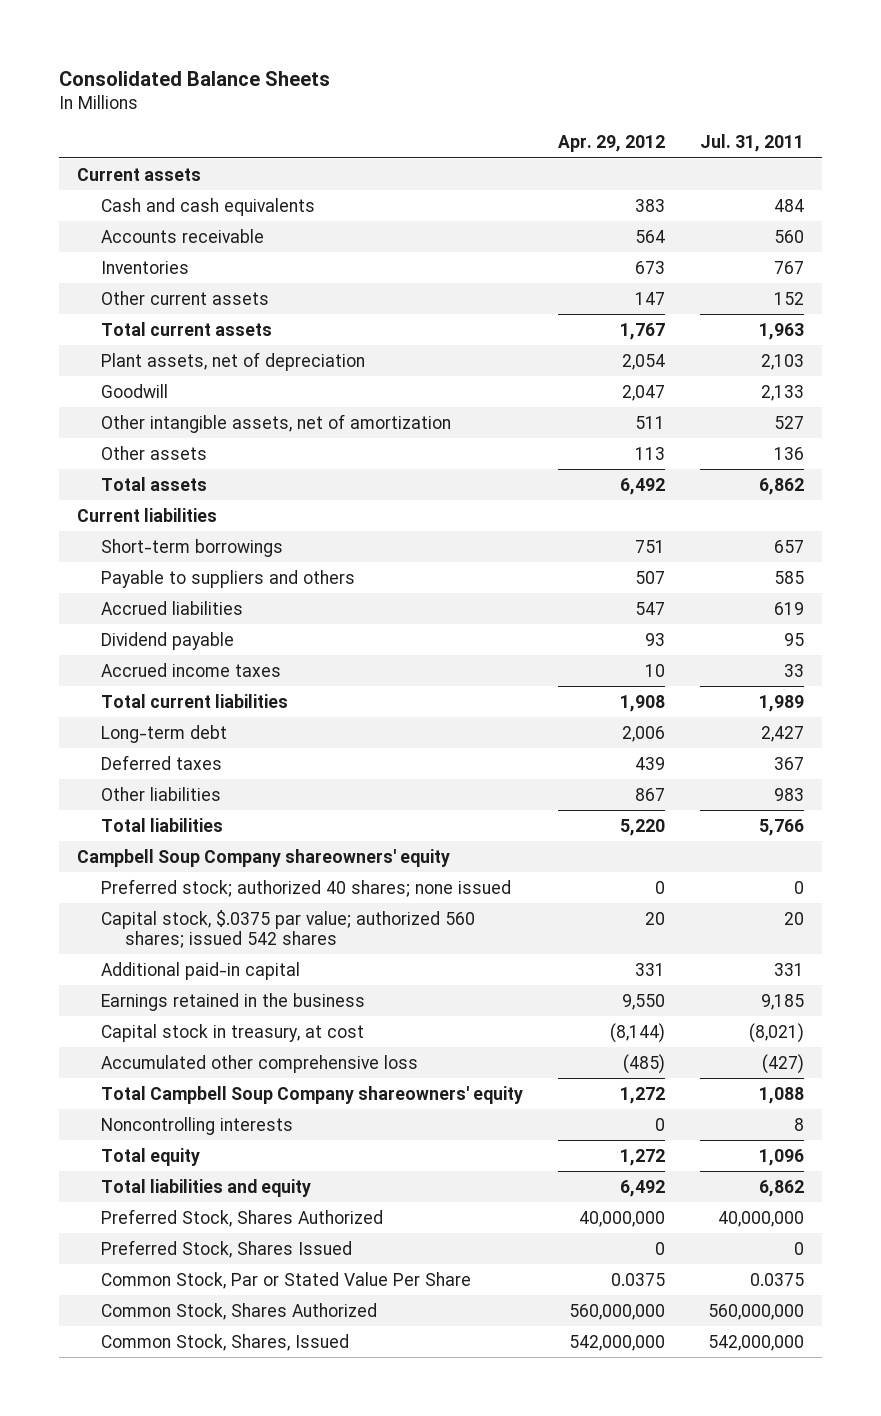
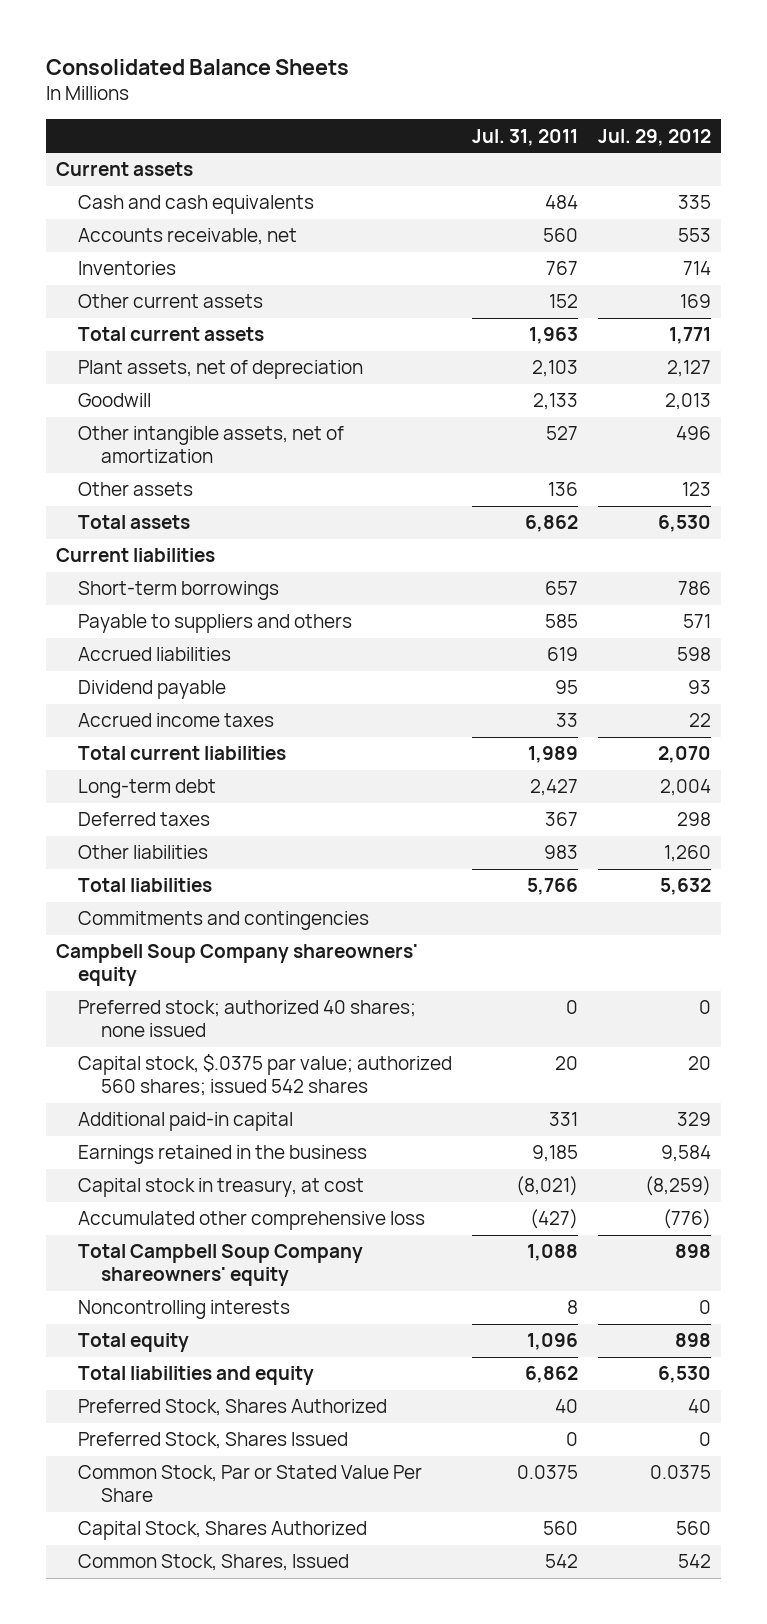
[558,135,666,153] Apr. 29, 2012 -> none
none -> [598,128,712,146] Jul. 29, 2012
[100,228,264,243] Accounts receivable -> [78,228,298,246] Accounts receivable, net
none -> [78,911,370,931] Commitments and contingencies
[718,1210,805,1227] 40,000,000 -> [555,1399,579,1414] 40
[100,1302,377,1320] Common Stock, Shares Authorized -> [78,1521,368,1541] Capital Stock, Shares Authorized
[708,1303,805,1320] 560,000,000 -> [543,1521,579,1536] 560
[708,1334,805,1351] 542,000,000 -> [545,1554,579,1569] 542

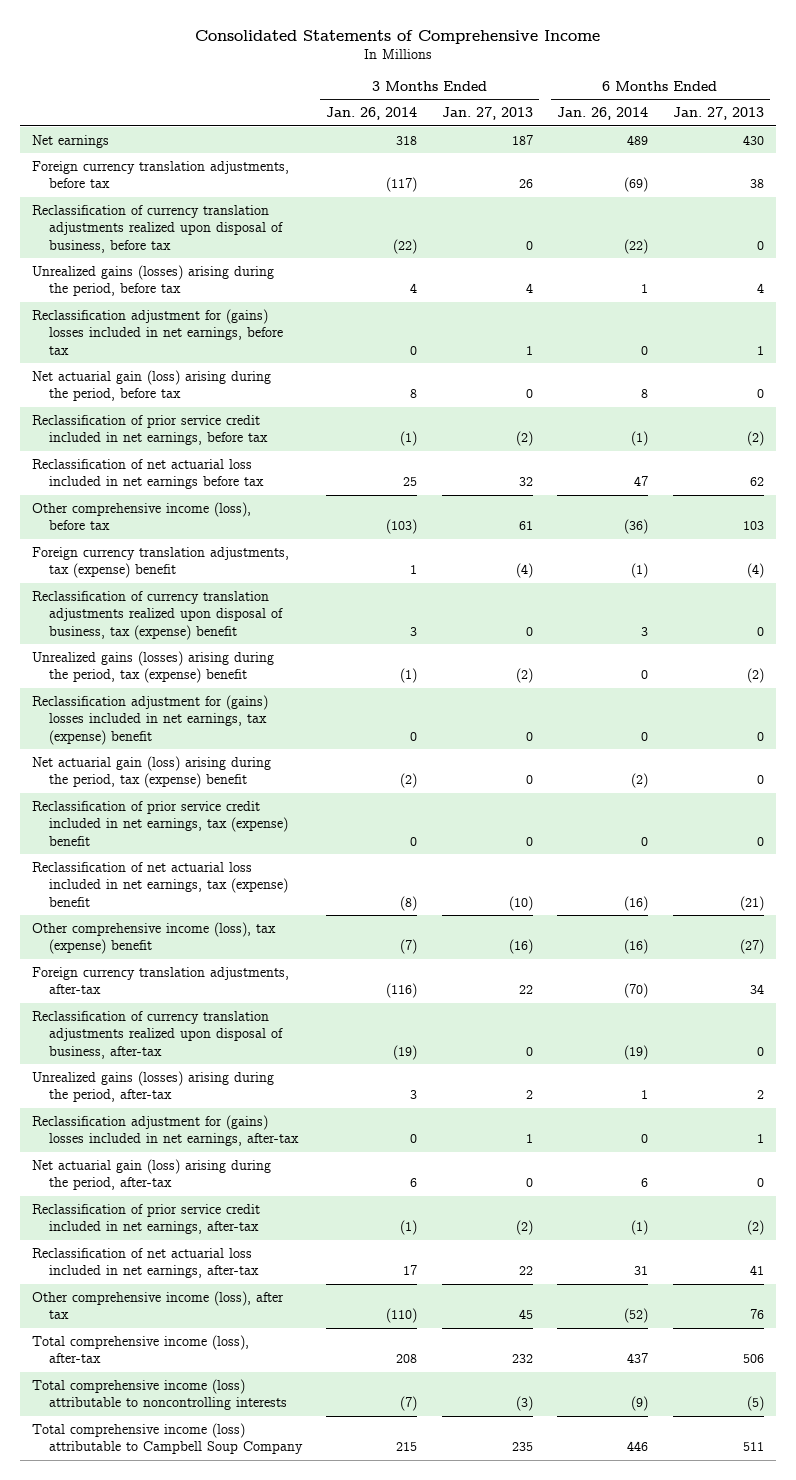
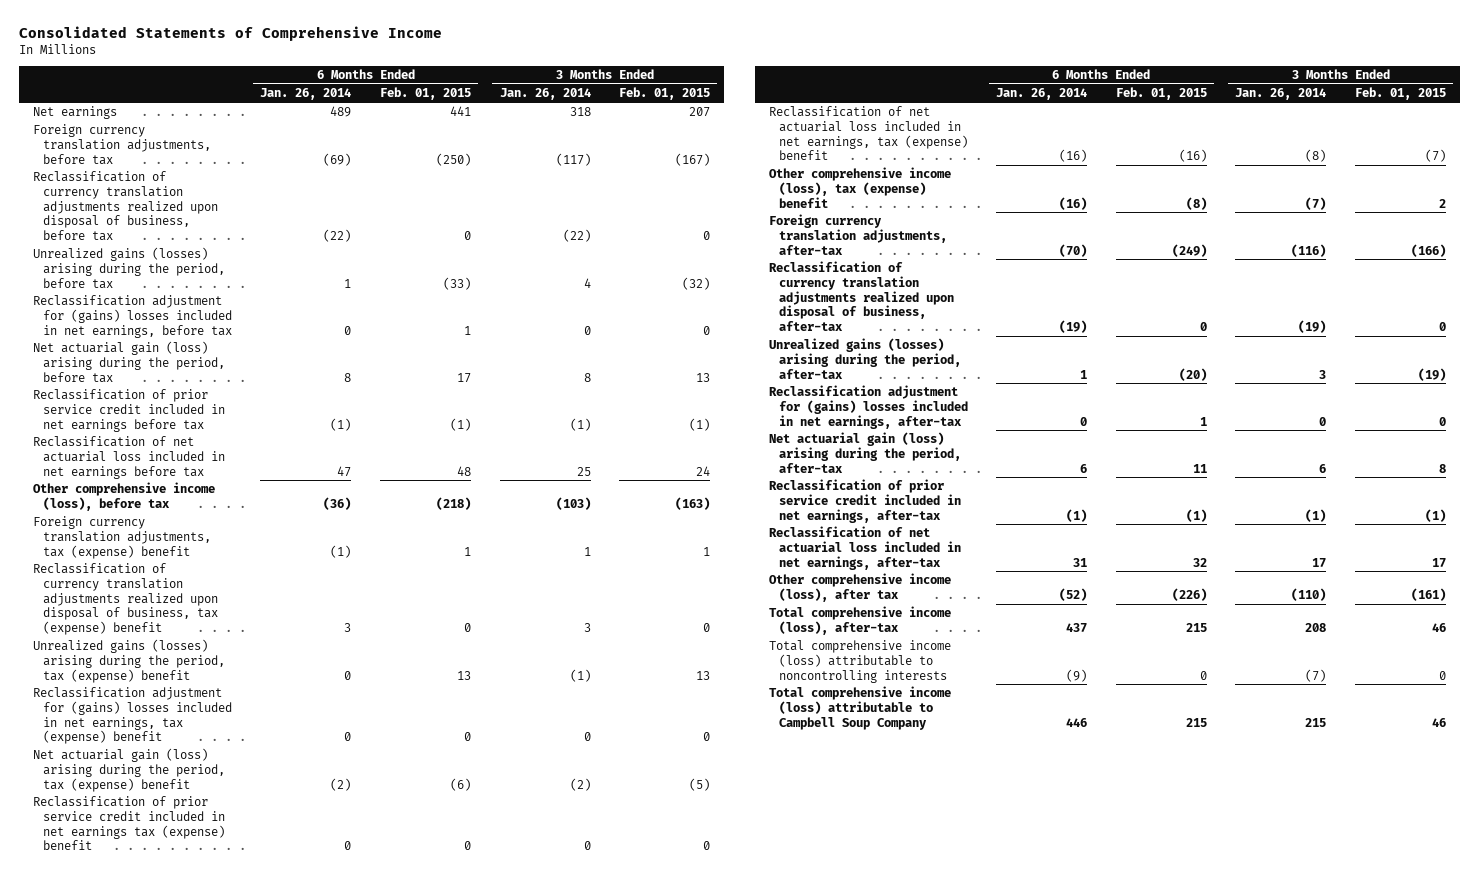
[441,107,533,121] Jan. 27, 2013 -> none
[672,107,764,121] Jan. 27, 2013 -> none
none -> [379,87,471,101] Feb. 01, 2015
none -> [619,87,711,101] Feb. 01, 2015
[32,414,269,446] Reclassification of prior service credit included in net earnings, before tax -> [33,389,225,432] Reclassification of prior service credit included in net earnings before tax
[32,800,289,846] Reclassification of prior service credit included in net earnings, tax (expense) benefit -> [33,796,225,851] Reclassification of prior service credit included in net earnings tax (expense) benefit

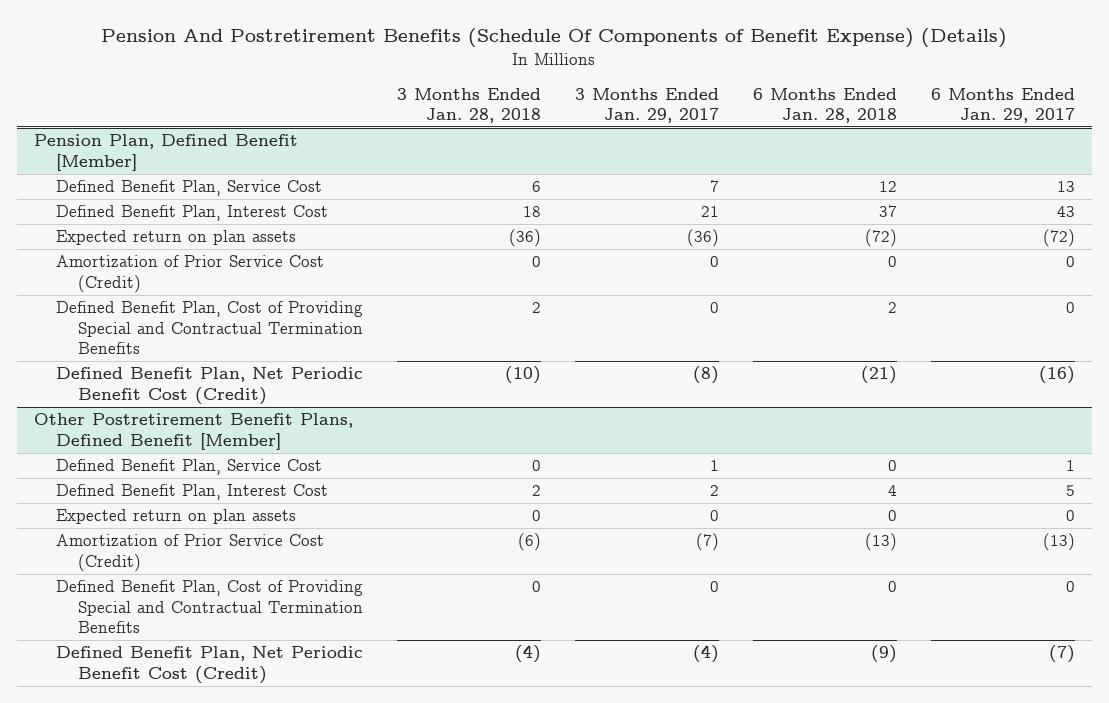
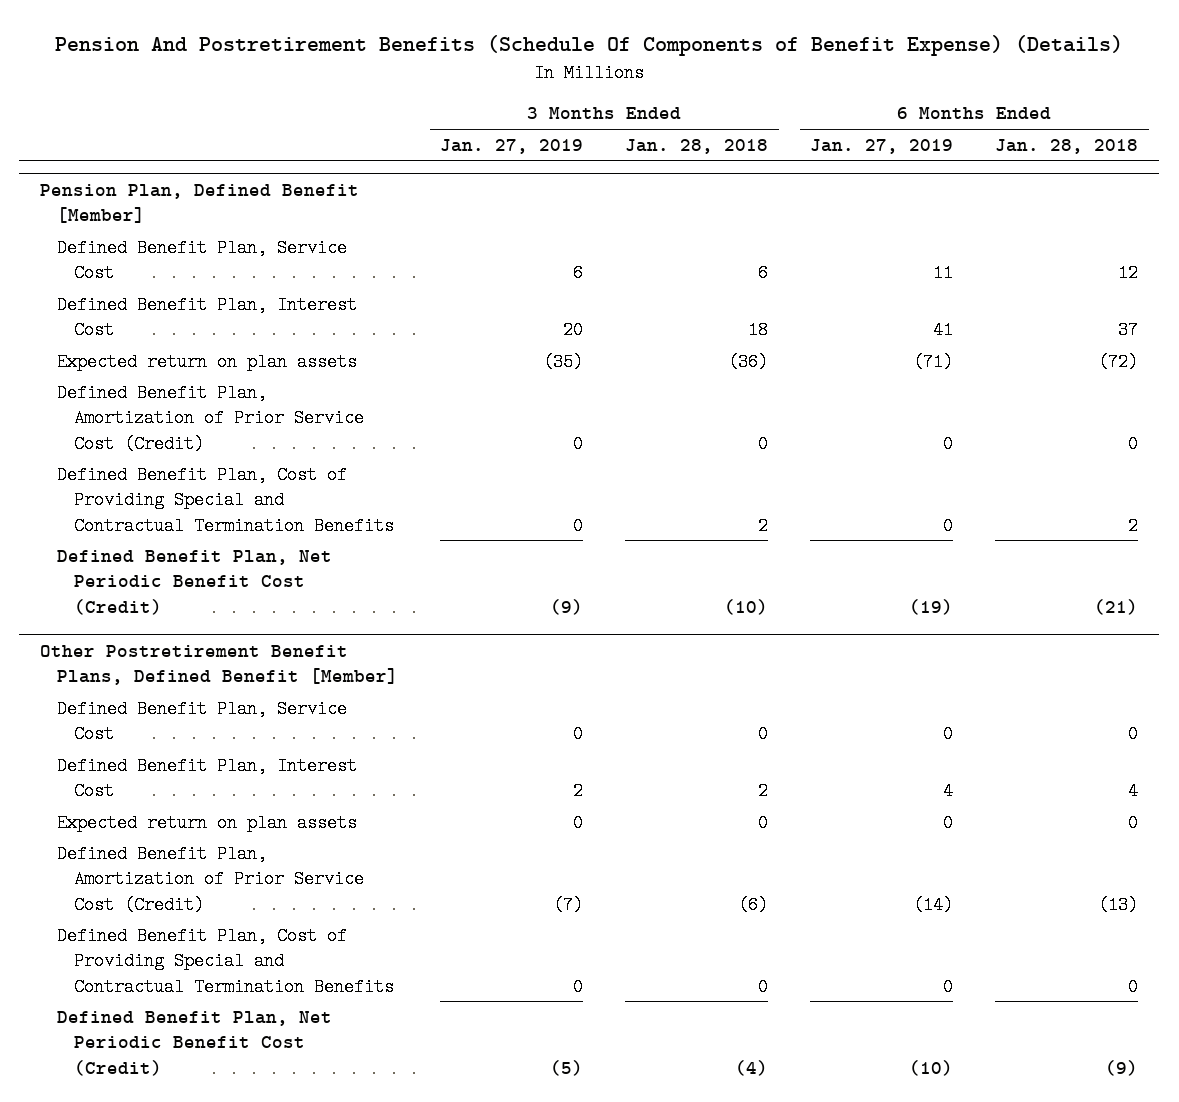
[575,87,720,124] 3 Months Ended Jan. 29, 2017 -> none
[931,87,1076,124] 6 Months Ended Jan. 29, 2017 -> none
none -> [440,138,584,154] Jan. 27, 2019
none -> [810,138,954,154] Jan. 27, 2019
[55,255,324,293] Amortization of Prior Service Cost (Credit) -> [57,383,364,453] Defined Benefit Plan, Amortization of Prior Service Cost (Credit)
[55,534,324,572] Amortization of Prior Service Cost (Credit) -> [57,844,364,914] Defined Benefit Plan, Amortization of Prior Service Cost (Credit)

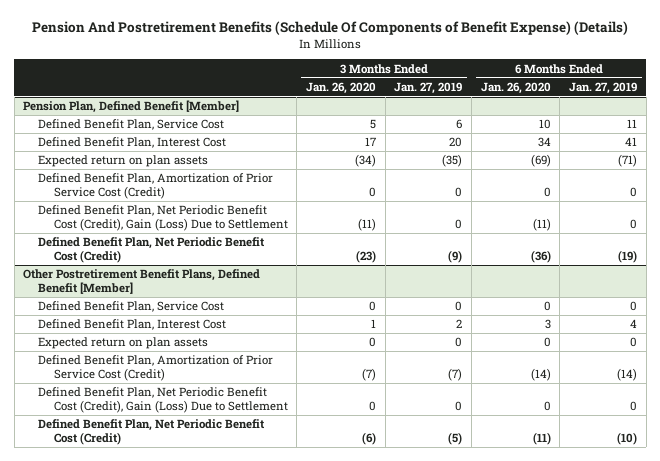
[625,138,769,154] Jan. 28, 2018 -> none
[995,138,1139,154] Jan. 28, 2018 -> none
none -> [305,81,376,94] Jan. 26, 2020
none -> [480,81,551,94] Jan. 26, 2020
[57,465,394,535] Defined Benefit Plan, Cost of Providing Special and Contractual Termination Benefits -> none
none -> [38,205,288,231] Defined Benefit Plan, Net Periodic Benefit Cost (Credit), Gain (Loss) Due to Settlement
[57,926,394,996] Defined Benefit Plan, Cost of Providing Special and Contractual Termination Benefits -> none
none -> [38,387,288,413] Defined Benefit Plan, Net Periodic Benefit Cost (Credit), Gain (Loss) Due to Settlement

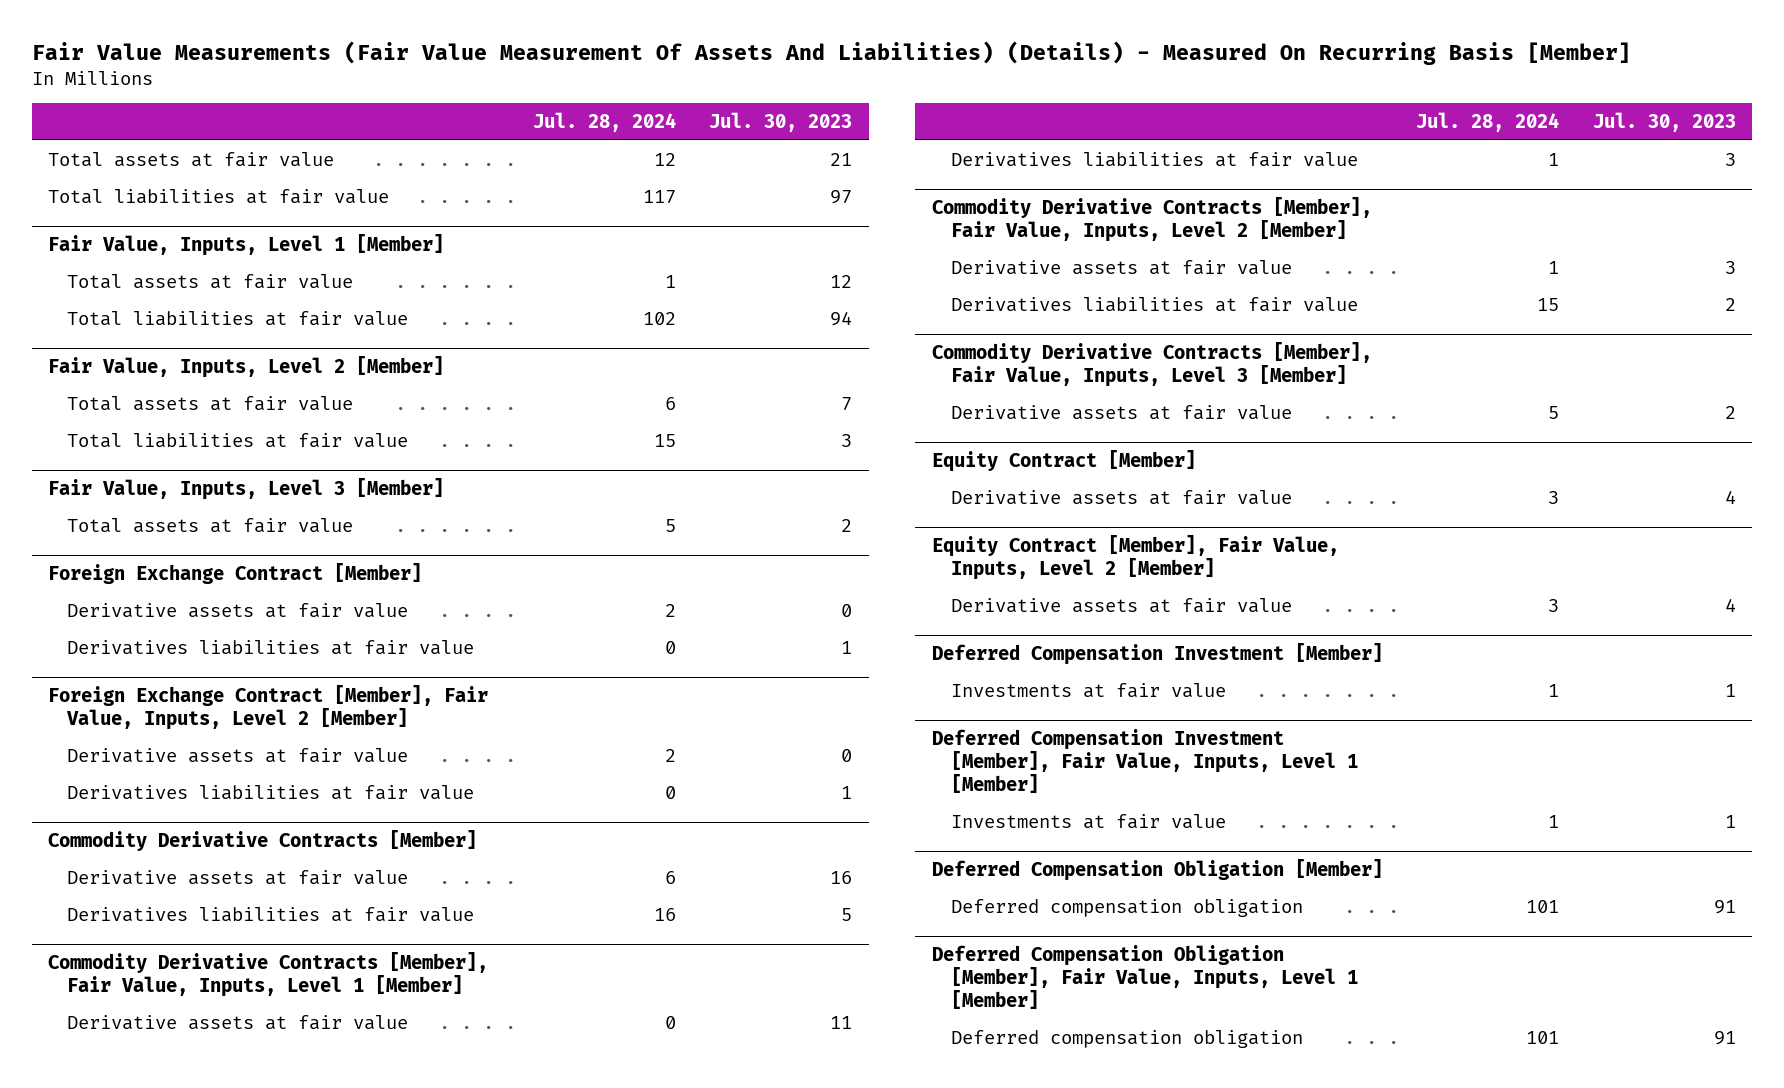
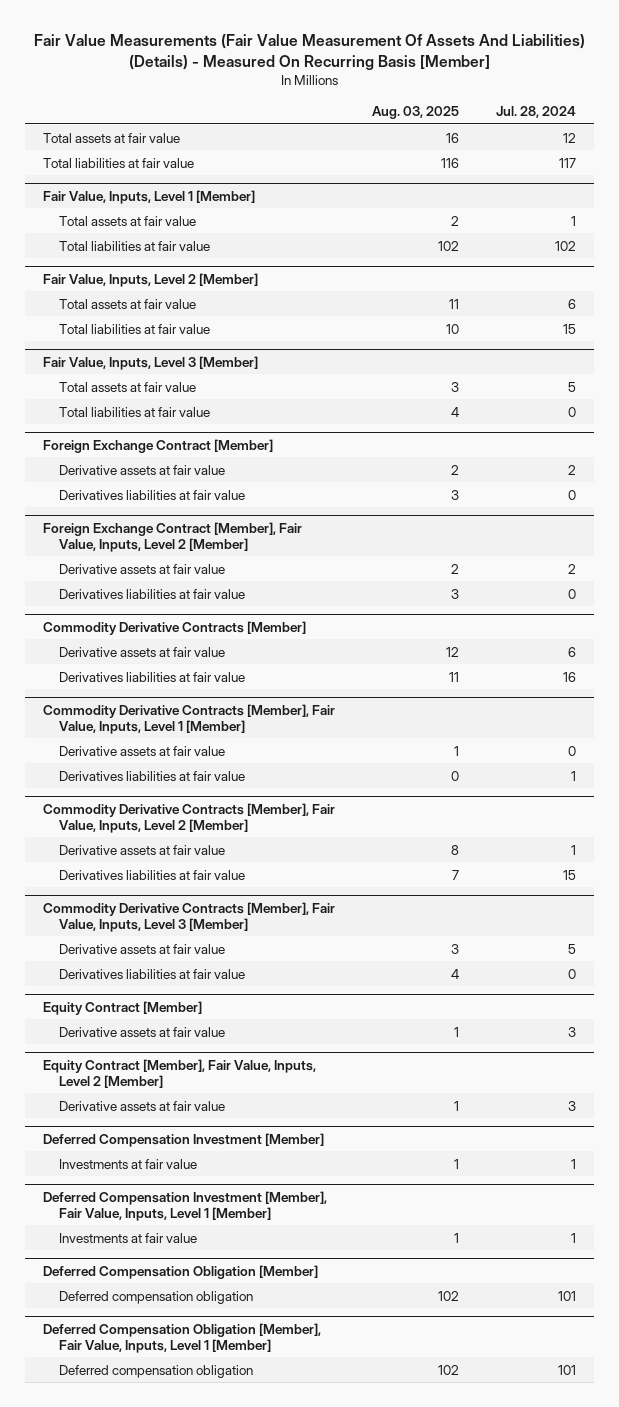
[709,112,853,133] Jul. 30, 2023 -> none
none -> [372,106,460,120] Aug. 03, 2025
none -> [59,406,211,417] Total liabilities at fair value
none -> [59,968,246,979] Derivatives liabilities at fair value

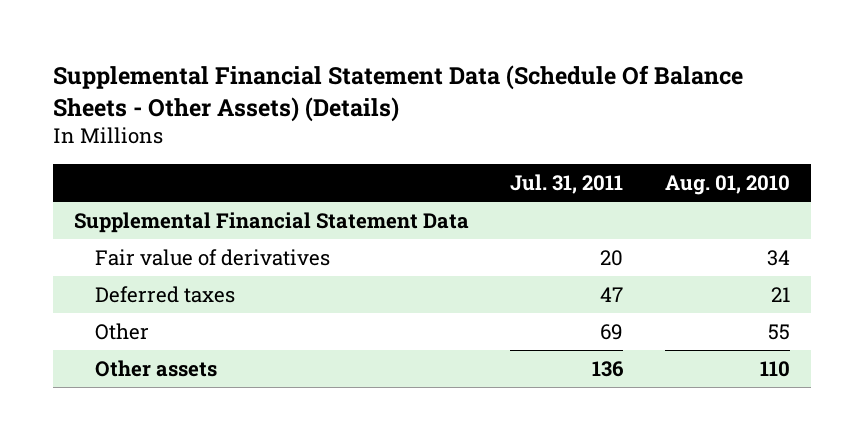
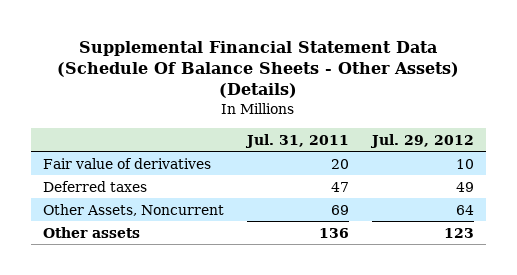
[665,174,791,195] Aug. 01, 2010 -> none
none -> [370,133,475,148] Jul. 29, 2012
[73,211,469,233] Supplemental Financial Statement Data -> none
[95,322,150,340] Other -> [42,203,224,216] Other Assets, Noncurrent

